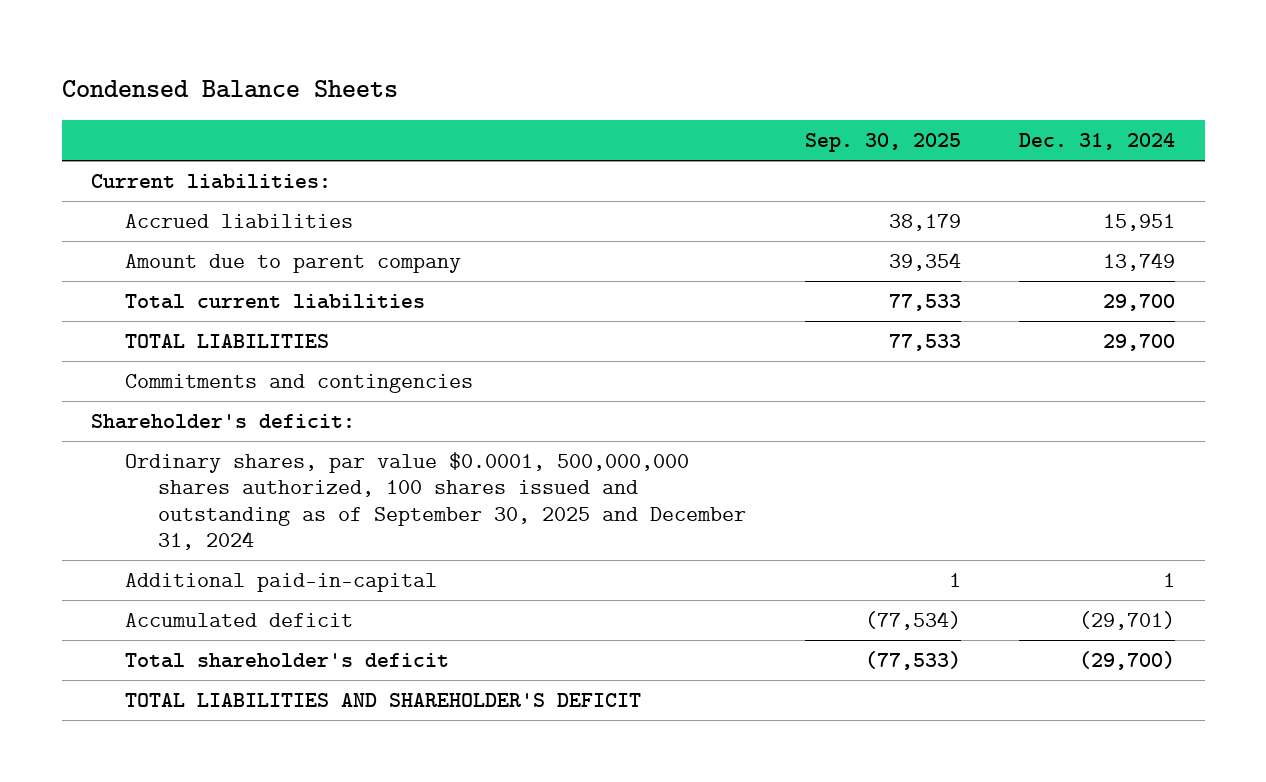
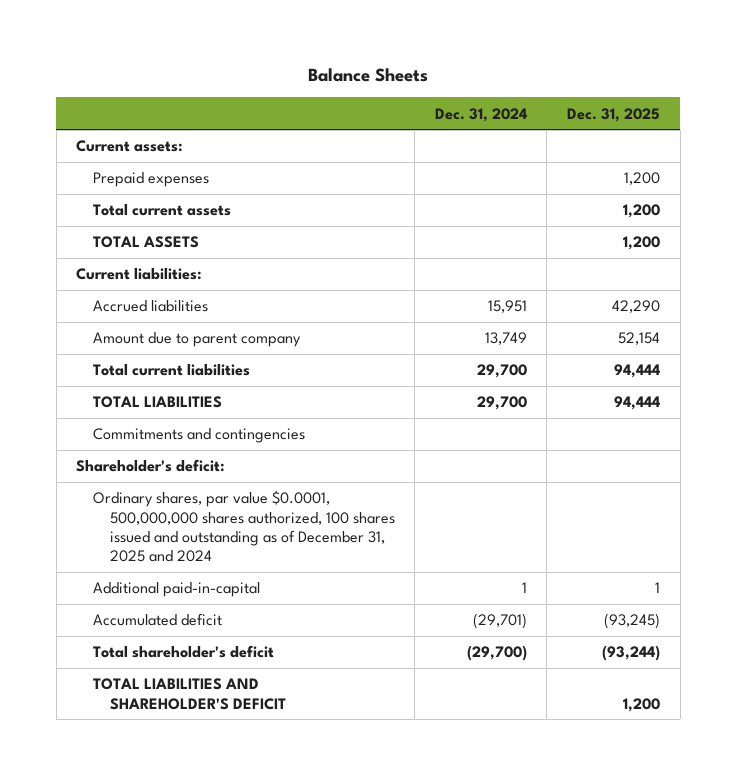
[61,80,398,99] Condensed Balance Sheets -> [308,68,429,83] Balance Sheets
[804,133,961,153] Sep. 30, 2025 -> none
none -> [566,107,660,122] Dec. 31, 2025
none -> [76,140,184,153] Current assets:
none -> [93,172,210,188] Prepaid expenses
none -> [93,204,232,217] Total current assets
none -> [93,236,200,249] TOTAL ASSETS
[124,451,747,550] Ordinary shares, par value $0.0001, 500,000,000 shares authorized, 100 shares issued and outstanding as of September 30, 2025 and December 31, 2024 -> [93,490,395,563] Ordinary shares, par value $0.0001, 500,000,000 shares authorized, 100 shares issued and outstanding as of December 31, 2025 and 2024

